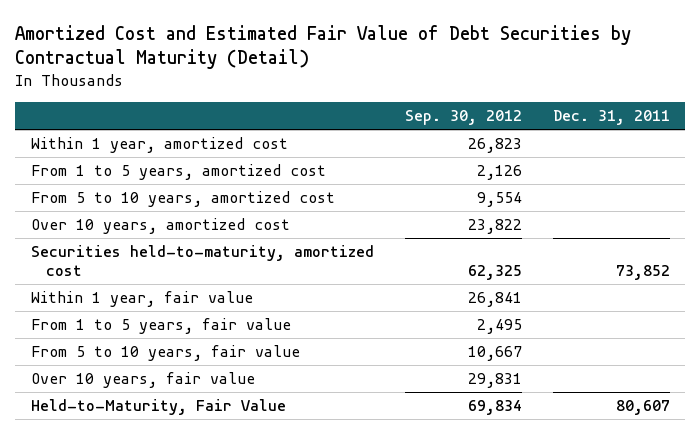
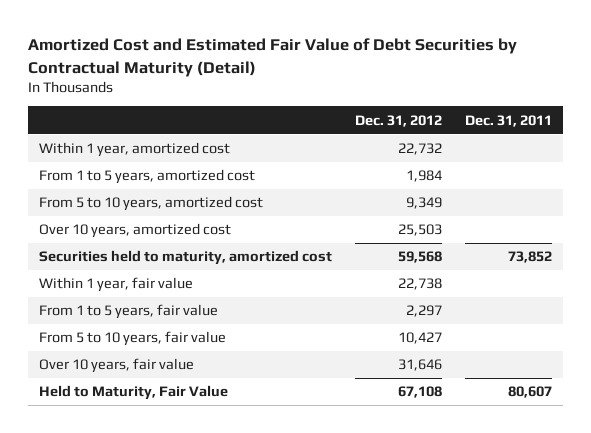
[404,109,522,125] Sep. 30, 2012 -> none
none -> [355,114,443,127] Dec. 31, 2012
[30,245,374,277] Securities held-to-maturity, amortized cost -> [39,250,333,266] Securities held to maturity, amortized cost
[30,399,286,416] Held-to-Maturity, Fair Value -> [39,385,229,401] Held to Maturity, Fair Value

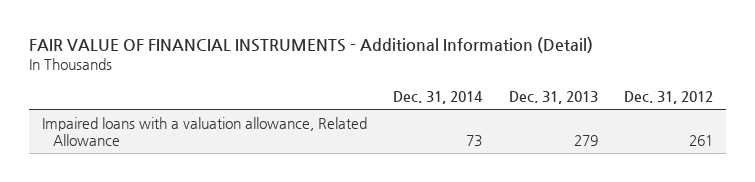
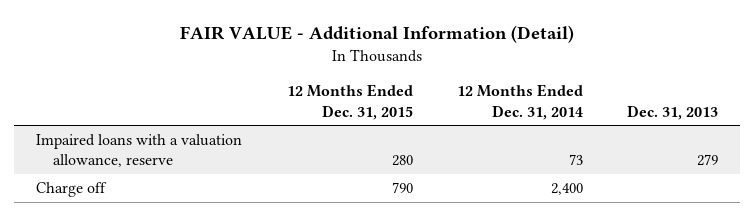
[28,37,593,54] FAIR VALUE OF FINANCIAL INSTRUMENTS - Additional Information (Detail) -> [180,25,575,44] FAIR VALUE - Additional Information (Detail)
[393,90,484,104] Dec. 31, 2014 -> none
[623,90,713,104] Dec. 31, 2012 -> none
none -> [286,84,413,120] 12 Months Ended Dec. 31, 2015
none -> [456,84,583,120] 12 Months Ended Dec. 31, 2014
[42,117,368,146] Impaired loans with a valuation allowance, Related Allowance -> [36,134,243,168] Impaired loans with a valuation allowance, reserve
none -> [36,182,108,198] Charge off

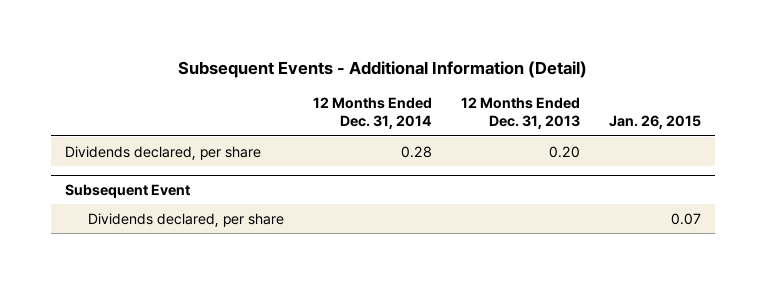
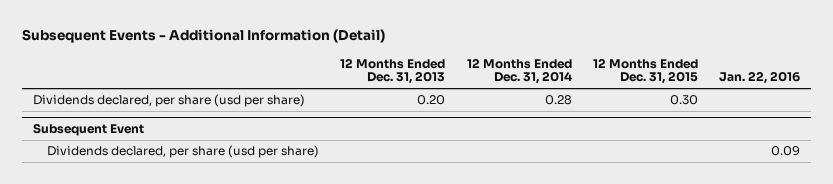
[608,115,701,130] Jan. 26, 2015 -> none
none -> [592,57,698,85] 12 Months Ended Dec. 31, 2015
none -> [719,71,801,85] Jan. 22, 2016
[65,145,262,160] Dividends declared, per share -> [32,94,305,108] Dividends declared, per share (usd per share)
[87,212,284,227] Dividends declared, per share -> [47,145,320,159] Dividends declared, per share (usd per share)

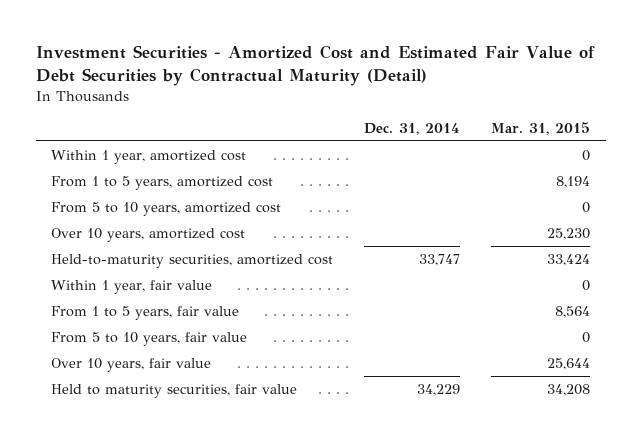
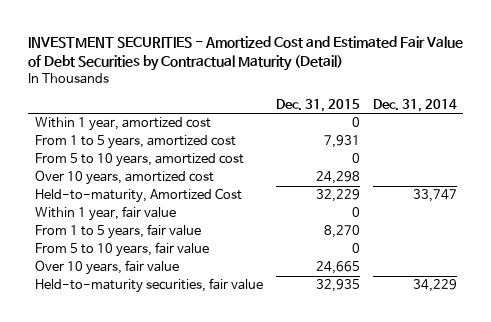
[35,45,595,86] Investment Securities - Amortized Cost and Estimated Fair Value of Debt Securities by Contractual Maturity (Detail) -> [28,36,464,72] INVESTMENT SECURITIES - Amortized Cost and Estimated Fair Value of Debt Securities by Contractual Maturity (Detail)
[491,121,591,135] Mar. 31, 2015 -> none
none -> [275,98,360,112] Dec. 31, 2015
[51,253,334,268] Held-to-maturity securities, amortized cost -> [34,188,242,204] Held-to-maturity, Amortized Cost
[51,383,298,398] Held to maturity securities, fair value -> [34,278,263,294] Held-to-maturity securities, fair value

